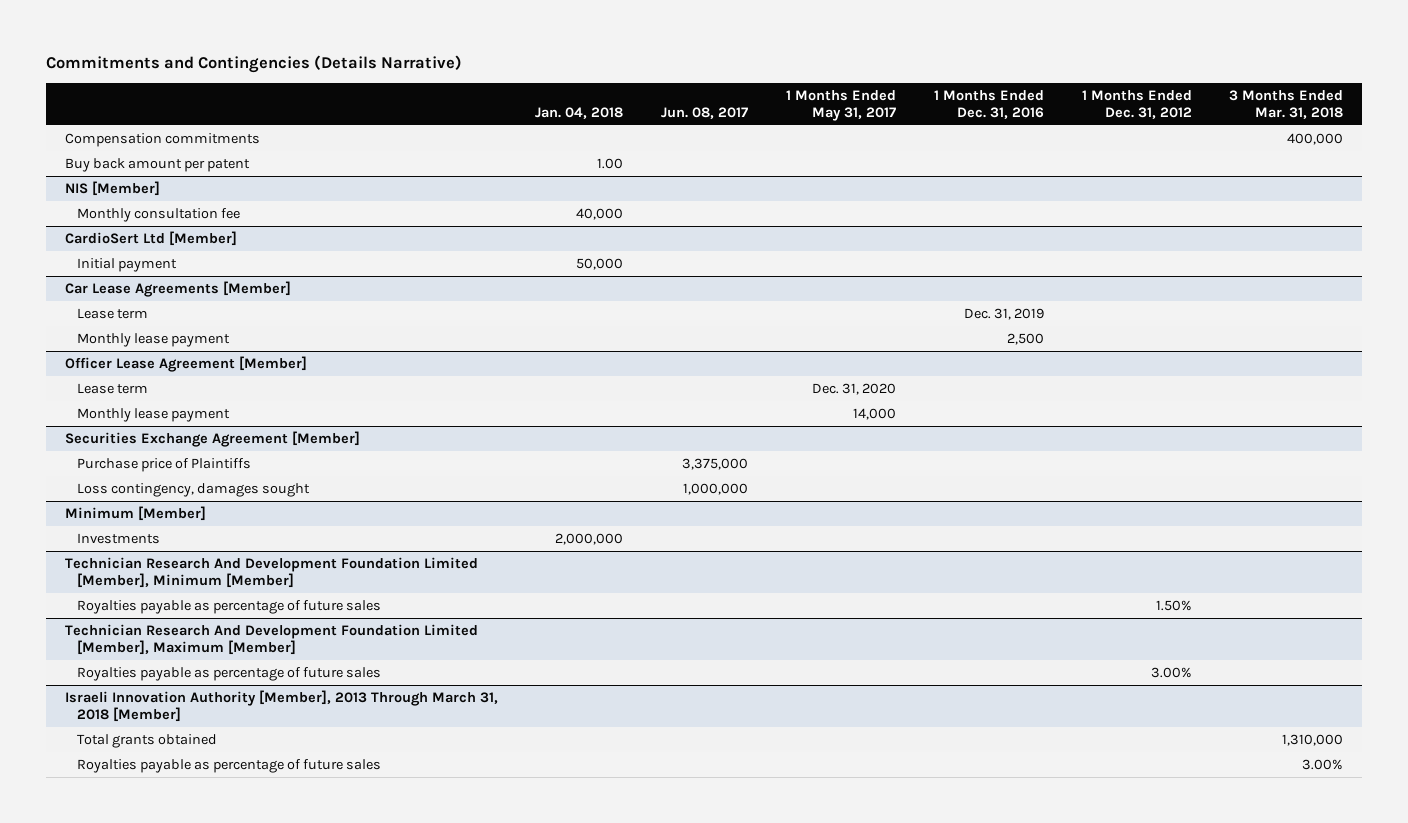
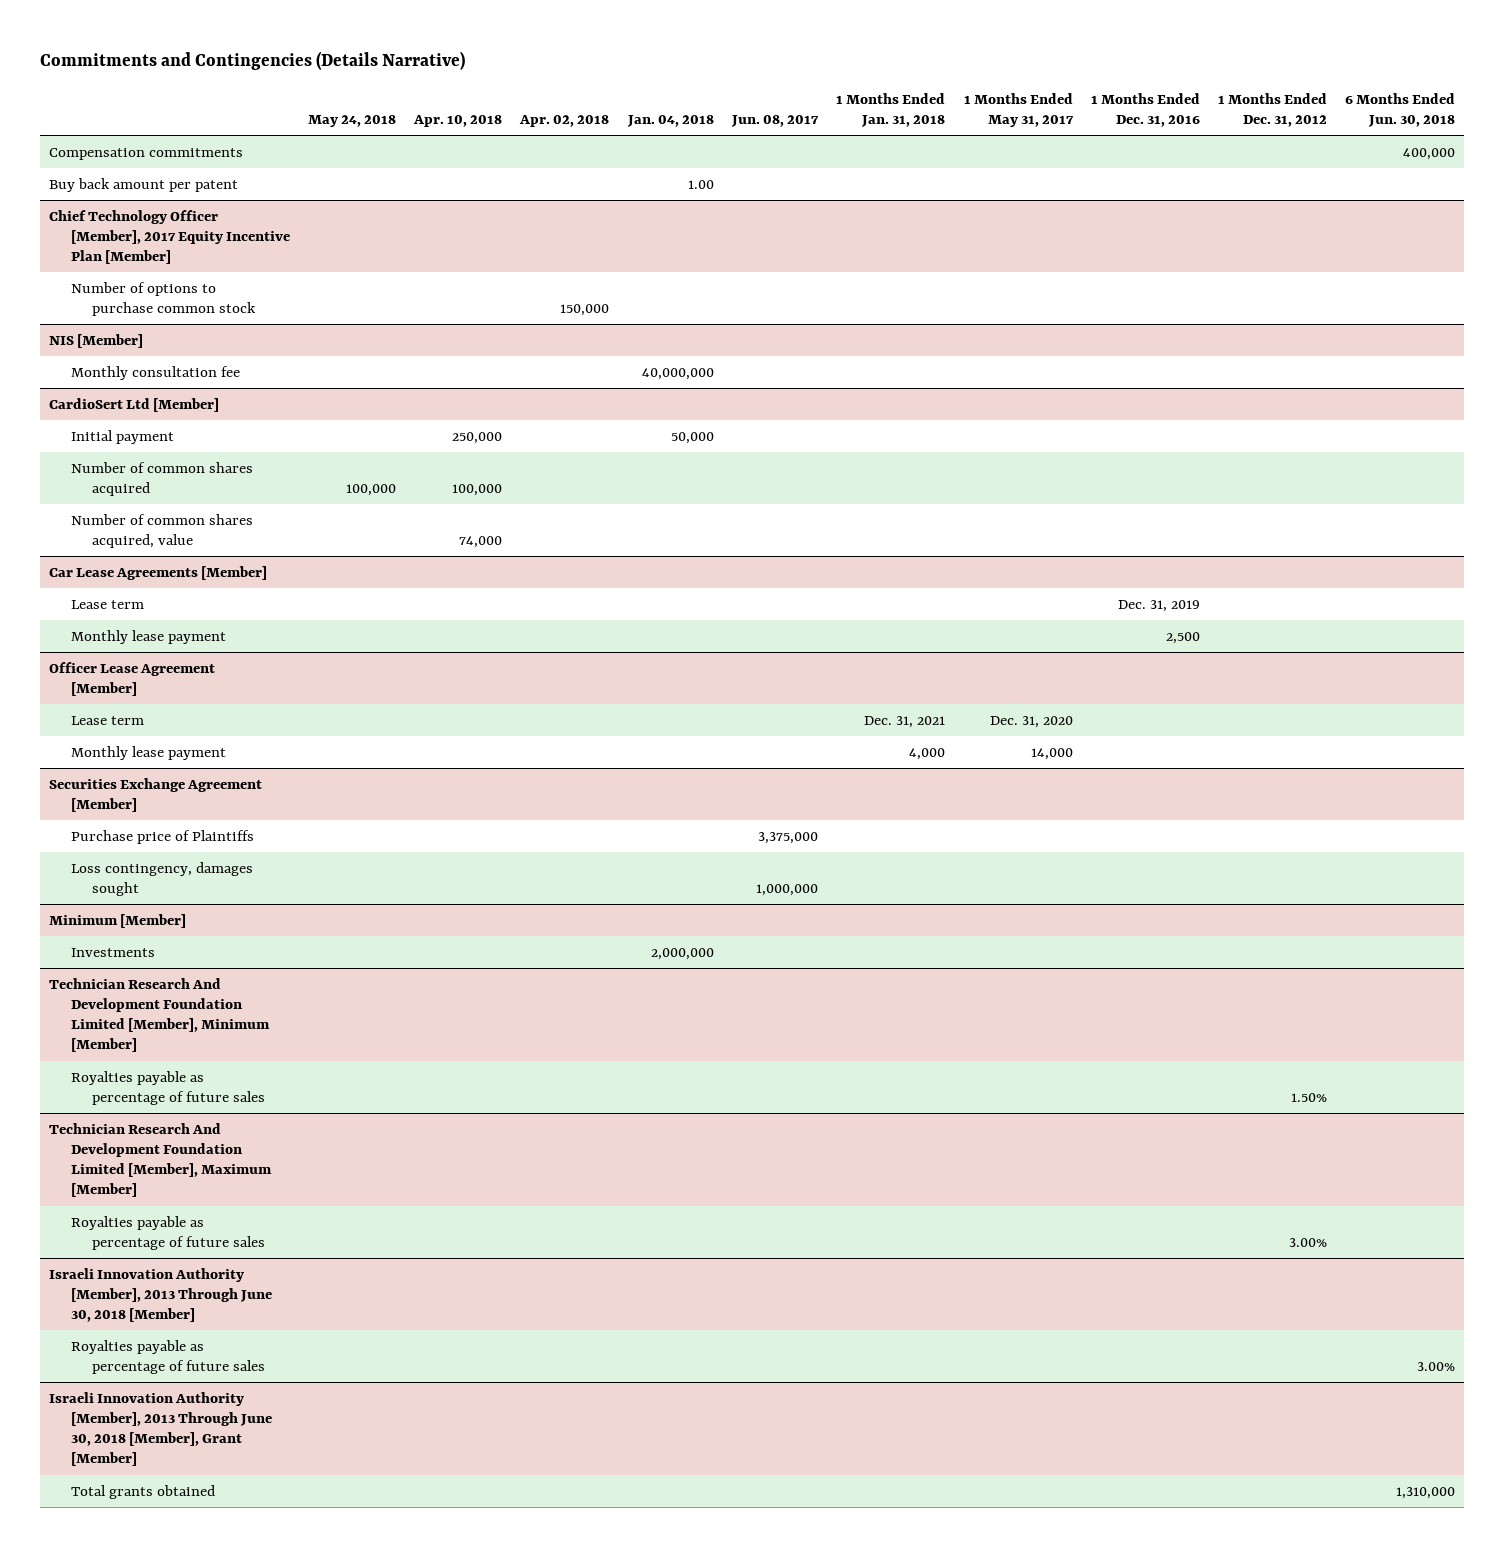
[1229,89,1344,119] 3 Months Ended Mar. 31, 2018 -> none
none -> [307,115,396,128] May 24, 2018
none -> [413,115,503,128] Apr. 10, 2018
none -> [519,115,610,128] Apr. 02, 2018
none -> [836,92,946,128] 1 Months Ended Jan. 31, 2018
none -> [1345,92,1456,128] 6 Months Ended Jun. 30, 2018
none -> [49,209,290,265] Chief Technology Officer [Member], 2017 Equity Incentive Plan [Member]
none -> [70,281,257,316] Number of options to purchase common stock
[576,208,624,221] 40,000 -> [641,367,714,380] 40,000,000
none -> [70,461,253,496] Number of common shares acquired
none -> [70,513,253,548] Number of common shares acquired, value
[76,734,217,749] Total grants obtained -> none
[64,690,498,723] Israeli Innovation Authority [Member], 2013 Through March 31, 2018 [Member] -> [49,1267,272,1323] Israeli Innovation Authority [Member], 2013 Through June 30, 2018 [Member]
none -> [49,1391,272,1467] Israeli Innovation Authority [Member], 2013 Through June 30, 2018 [Member], Grant [Member]
none -> [70,1484,215,1499] Total grants obtained

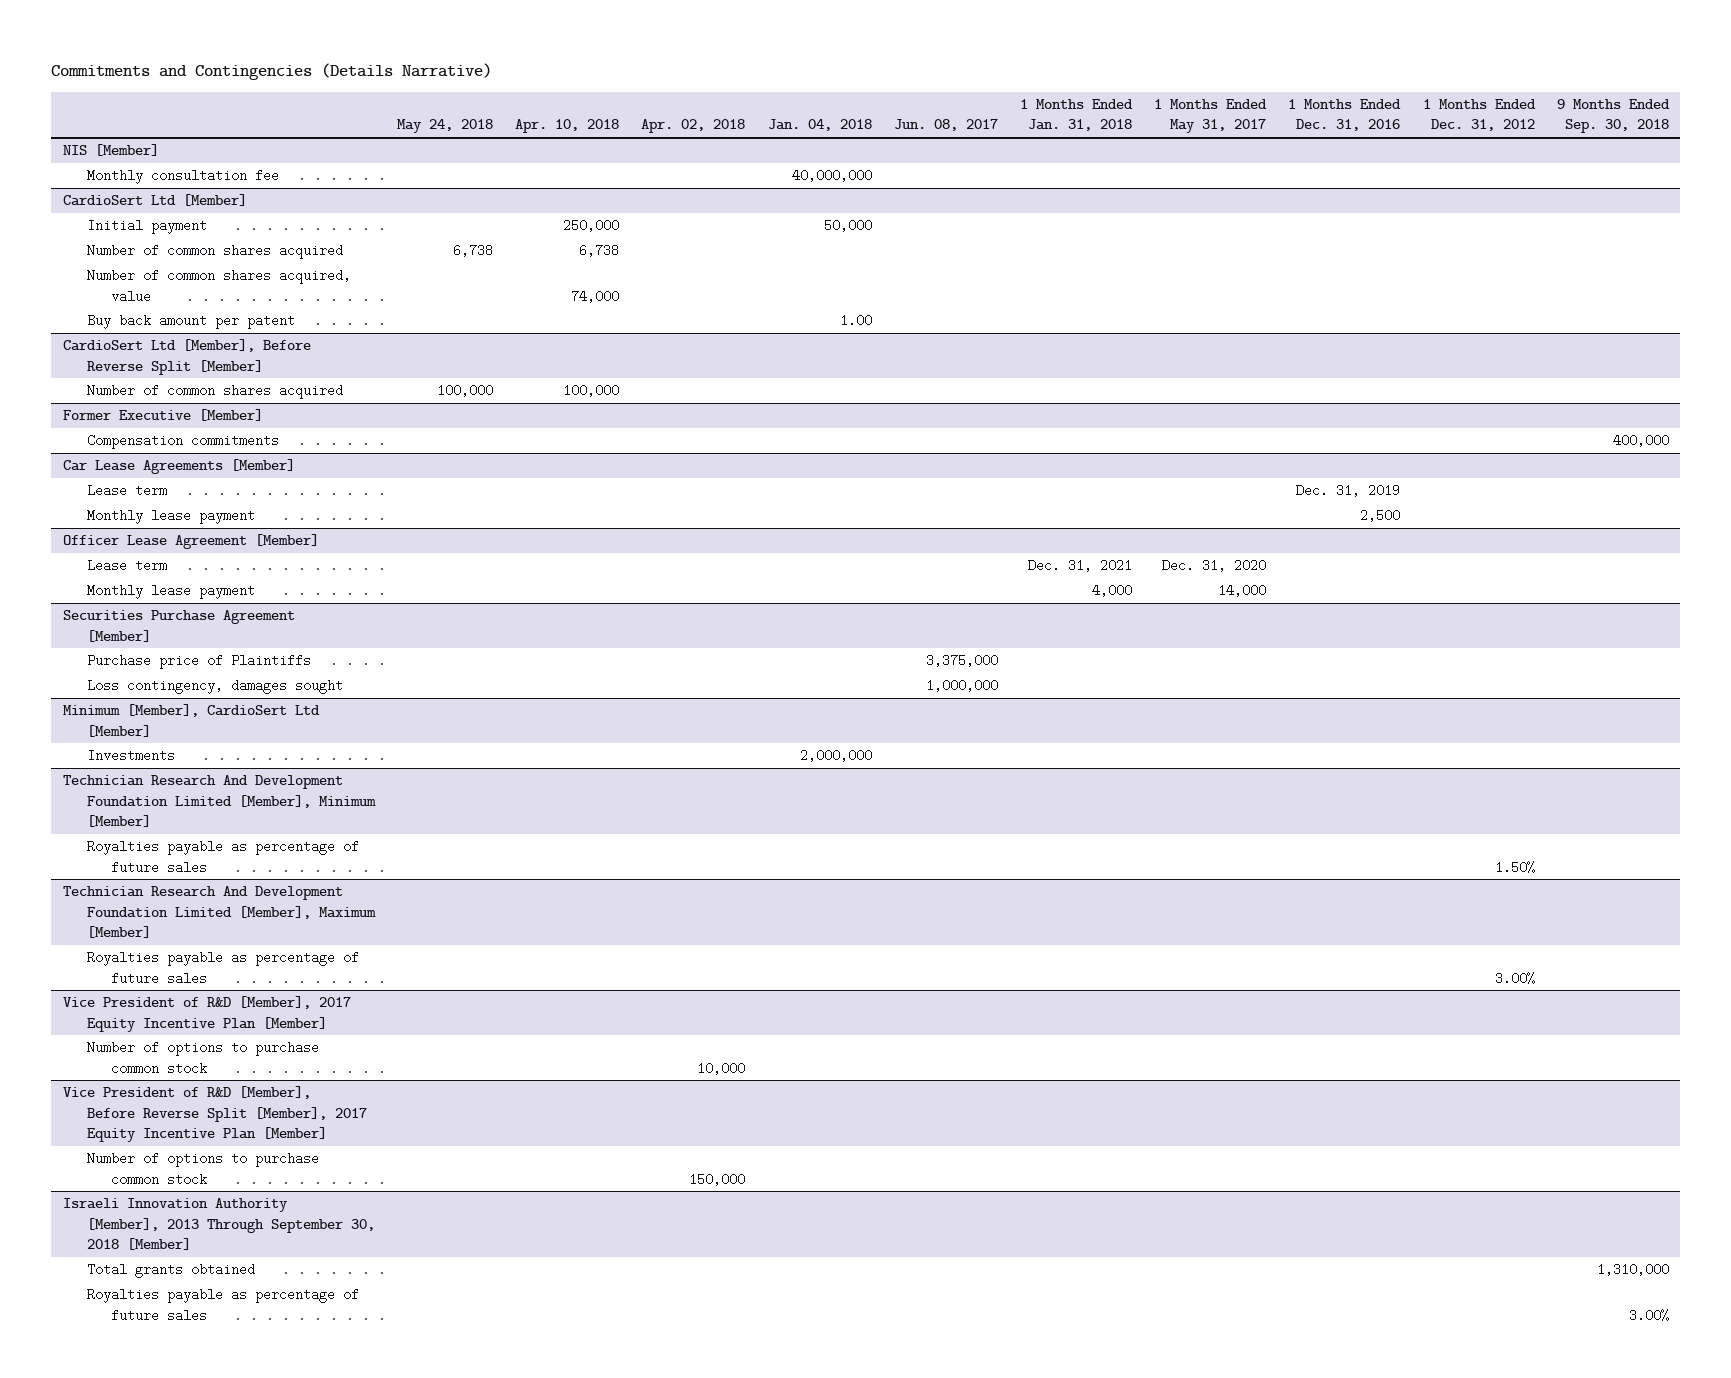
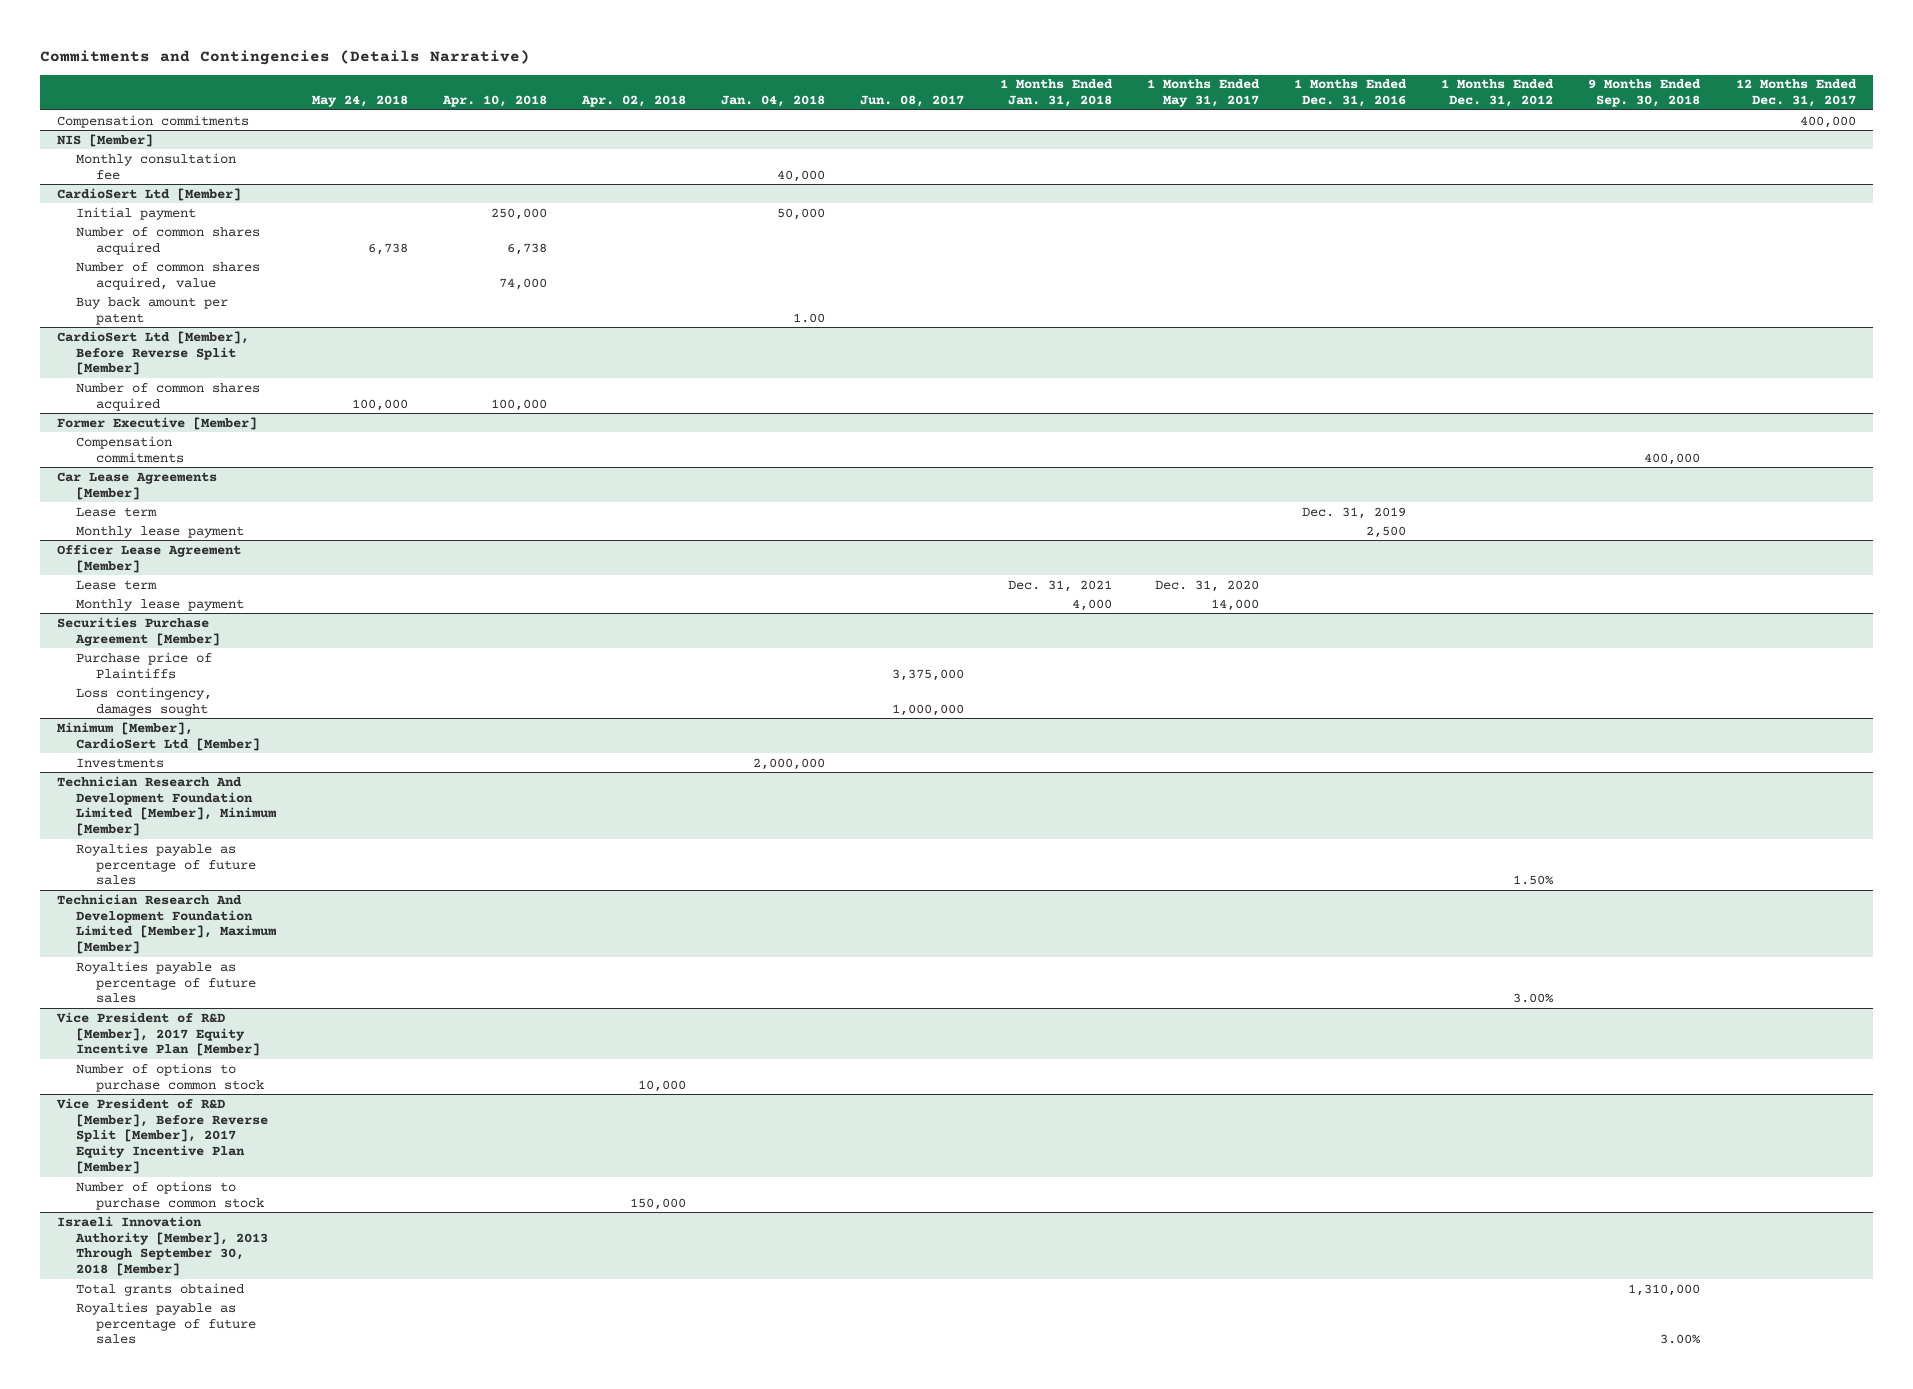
none -> [1735,79,1857,108] 12 Months Ended Dec. 31, 2017
none -> [57,114,250,128] Compensation commitments
[791,169,872,183] 40,000,000 -> [777,169,826,182] 40,000

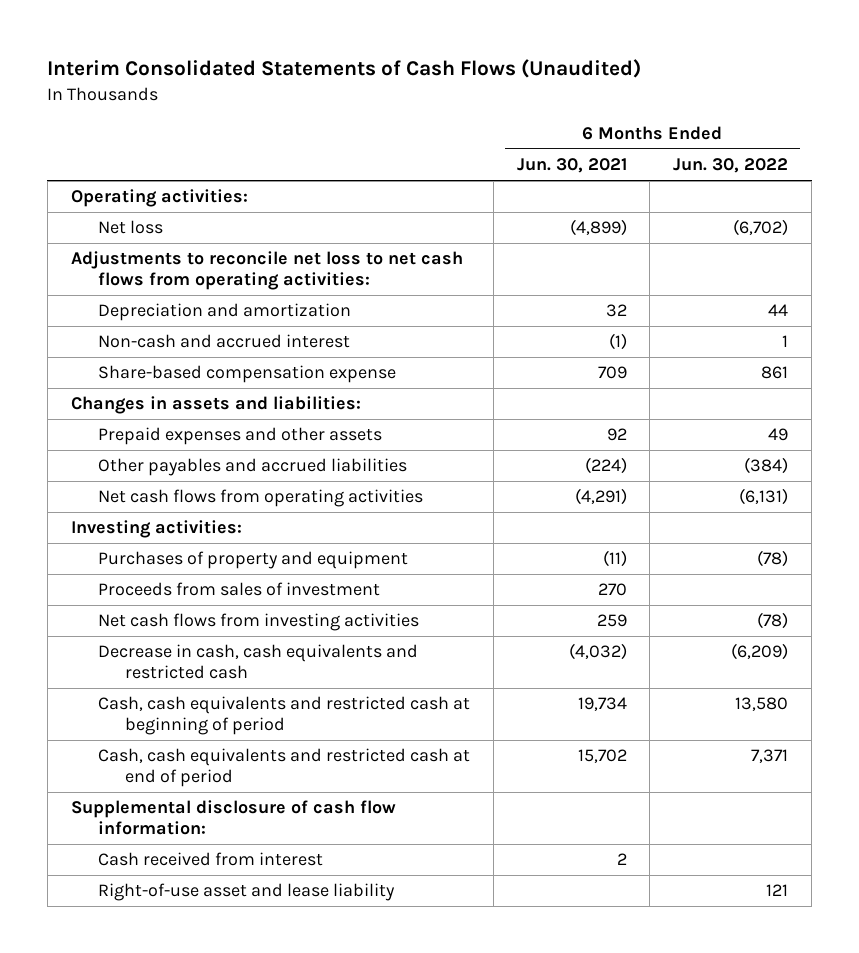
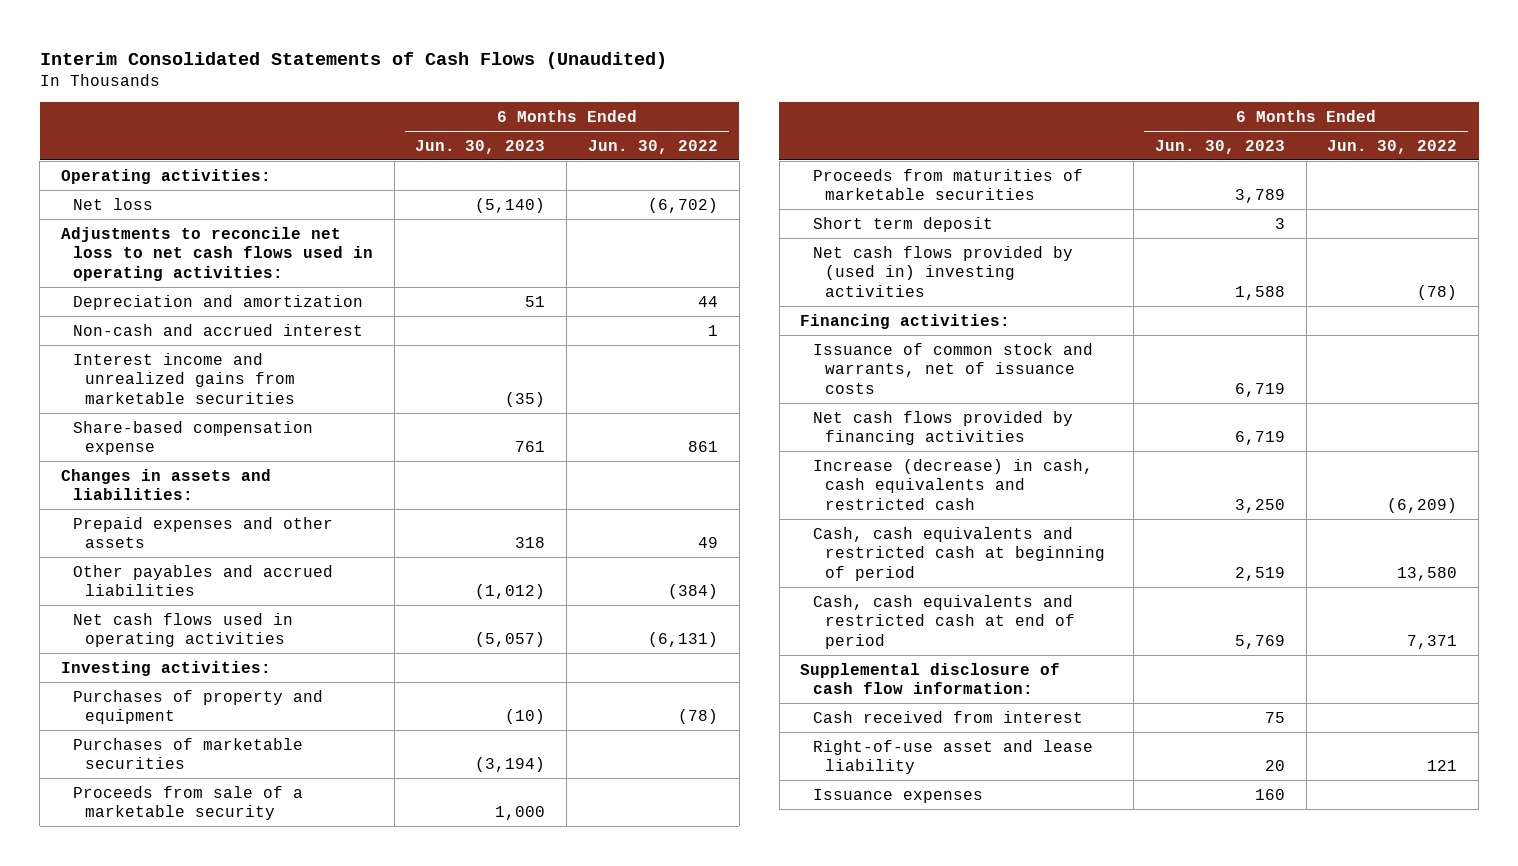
[516,158,627,174] Jun. 30, 2021 -> none
none -> [415,139,546,154] Jun. 30, 2023
[70,251,463,291] Adjustments to reconcile net loss to net cash flows from operating activities: -> [60,226,373,281] Adjustments to reconcile net loss to net cash flows used in operating activities:
none -> [72,352,296,404] Interest income and unrealized gains from marketable securities
[97,489,423,508] Net cash flows from operating activities -> [72,612,293,648] Net cash flows used in operating activities
[97,582,380,597] Proceeds from sales of investment -> none
none -> [72,737,303,770] Purchases of marketable securities
none -> [72,785,303,821] Proceeds from sale of a marketable security
none -> [812,168,1083,201] Proceeds from maturities of marketable securities
none -> [812,216,993,232] Short term deposit
[97,613,419,632] Net cash flows from investing activities -> [812,245,1073,297] Net cash flows provided by (used in) investing activities
none -> [800,313,1011,329] Financing activities:
none -> [812,342,1093,394] Issuance of common stock and warrants, net of issuance costs
none -> [812,410,1073,446] Net cash flows provided by financing activities
[97,644,418,680] Decrease in cash, cash equivalents and restricted cash -> [812,458,1093,510] Increase (decrease) in cash, cash equivalents and restricted cash
none -> [812,788,983,803] Issuance expenses

